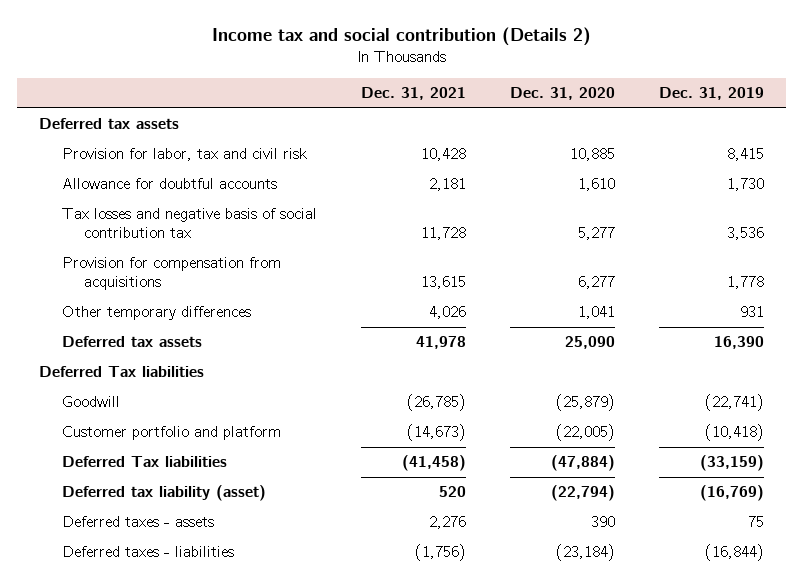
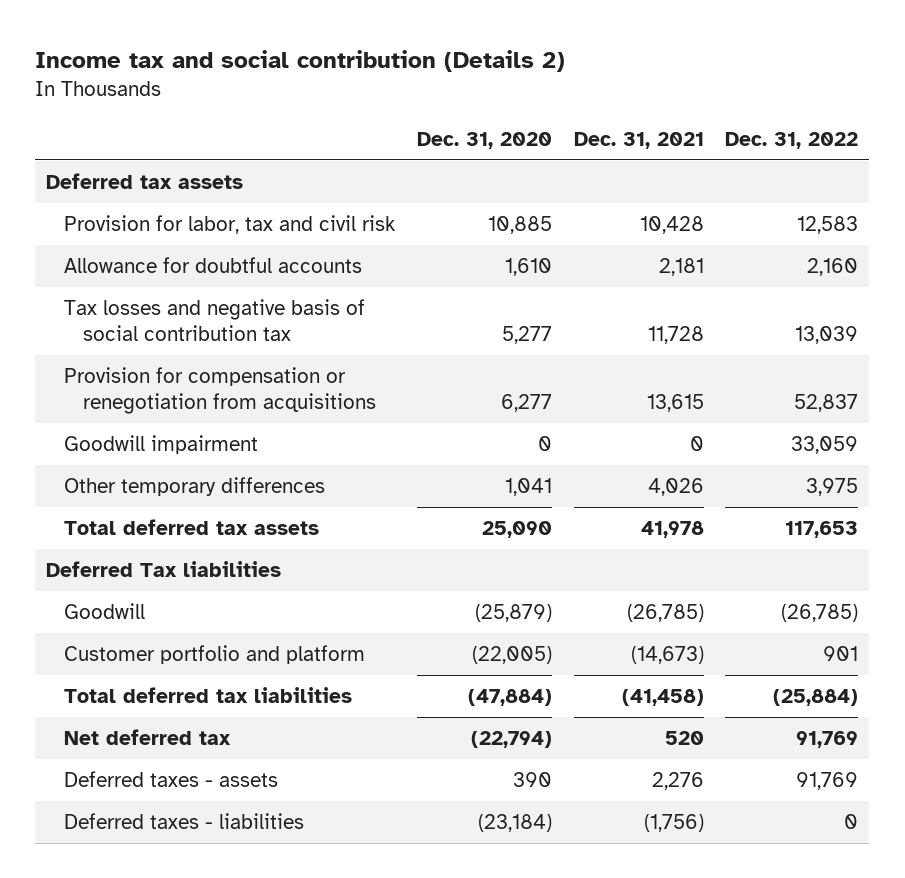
[658,87,764,101] Dec. 31, 2019 -> none
none -> [725,131,859,149] Dec. 31, 2022
[61,257,281,290] Provision for compensation from acquisitions -> [64,367,376,415] Provision for compensation or renegotiation from acquisitions
none -> [64,435,259,455] Goodwill impairment
[61,336,202,348] Deferred tax assets -> [64,519,320,536] Total deferred tax assets
[61,456,227,468] Deferred Tax liabilities -> [64,687,353,704] Total deferred tax liabilities
[61,485,266,502] Deferred tax liability (asset) -> [64,729,232,746] Net deferred tax

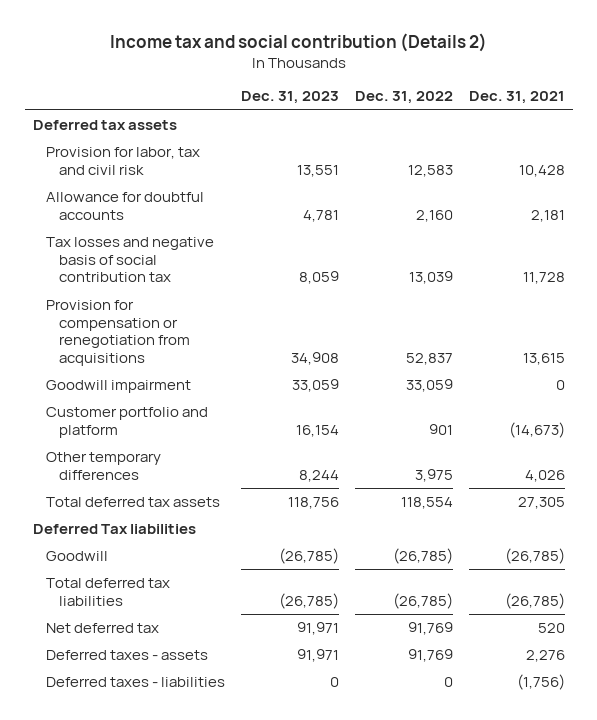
[417,131,553,149] Dec. 31, 2020 -> none
none -> [240,91,339,105] Dec. 31, 2023
[64,645,366,665] Customer portfolio and platform -> [45,407,208,438] Customer portfolio and platform
[640,521,704,539] 41,978 -> [517,497,565,510] 27,305
[785,521,859,539] 117,653 -> [400,497,453,510] 118,554
[621,689,704,707] (41,458) -> [504,592,565,609] (26,785)
[773,689,859,707] (25,884) -> [392,592,453,609] (26,785)

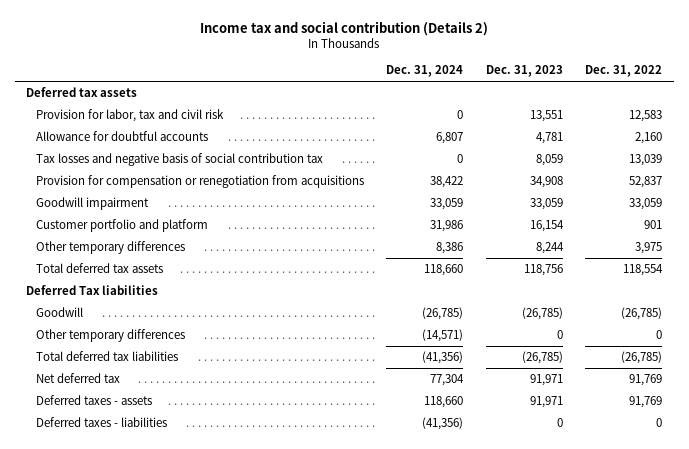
[468,91,565,105] Dec. 31, 2021 -> none
none -> [386,65,464,78] Dec. 31, 2024
none -> [35,328,185,342] Other temporary differences

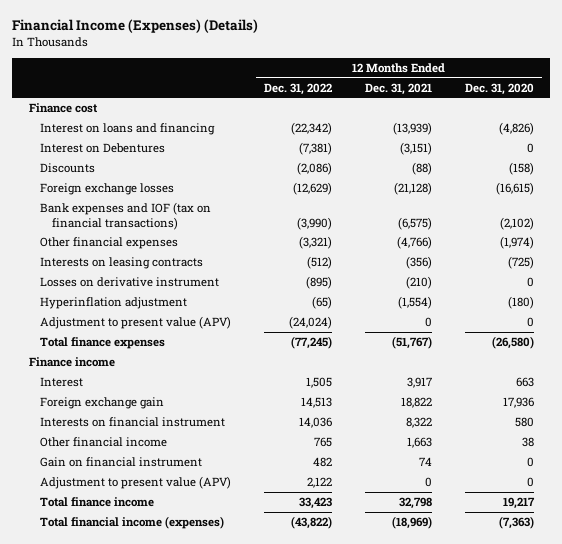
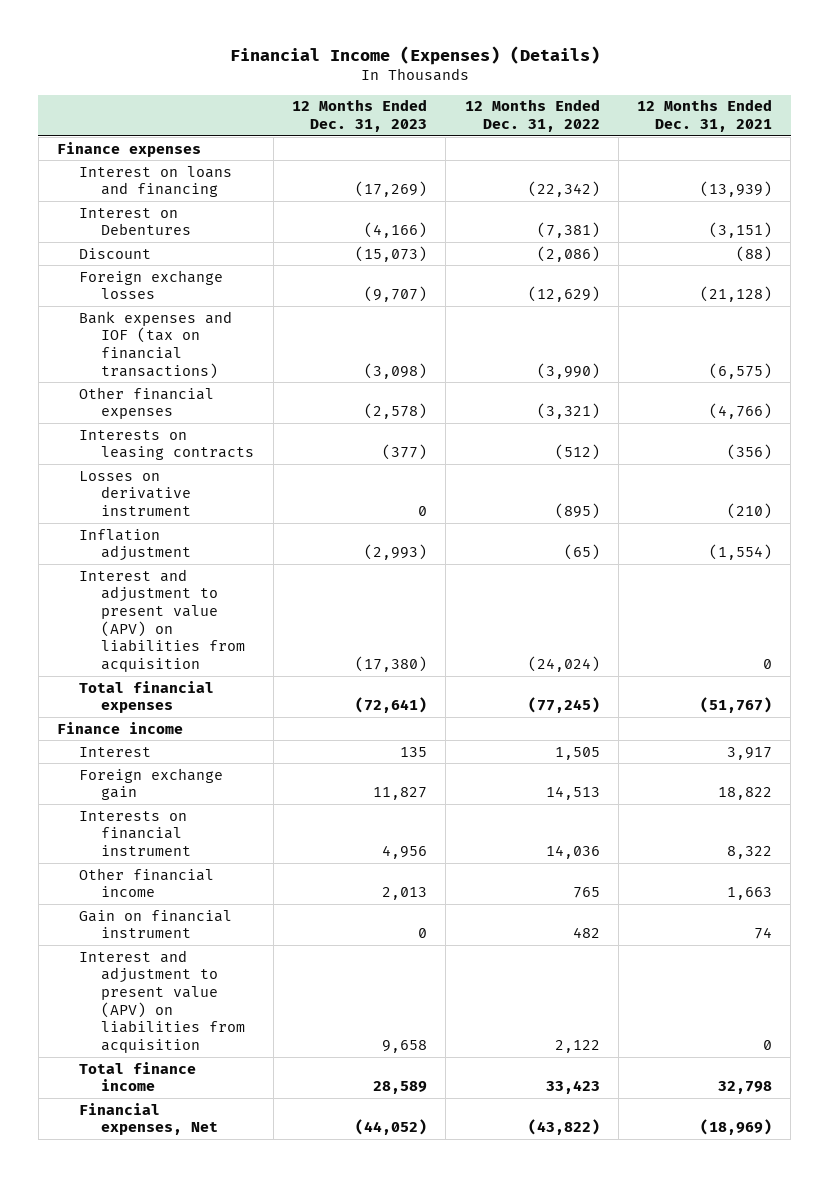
[464,82,534,95] Dec. 31, 2020 -> none
none -> [291,99,427,133] 12 Months Ended Dec. 31, 2023
[28,103,98,114] Finance cost -> [56,141,201,157] Finance expenses
[40,163,96,174] Discounts -> [79,247,152,259] Discount
[40,297,188,310] Hyperinflation adjustment -> [79,528,192,562] Inflation adjustment
[40,316,232,330] Adjustment to present value (APV) -> [79,568,246,673] Interest and adjustment to present value (APV) on liabilities from acquisition
[40,337,166,350] Total finance expenses -> [79,680,215,714] Total financial expenses
[40,476,232,490] Adjustment to present value (APV) -> [79,949,246,1054] Interest and adjustment to present value (APV) on liabilities from acquisition
[40,516,225,530] Total financial income (expenses) -> [79,1102,219,1136] Financial expenses, Net

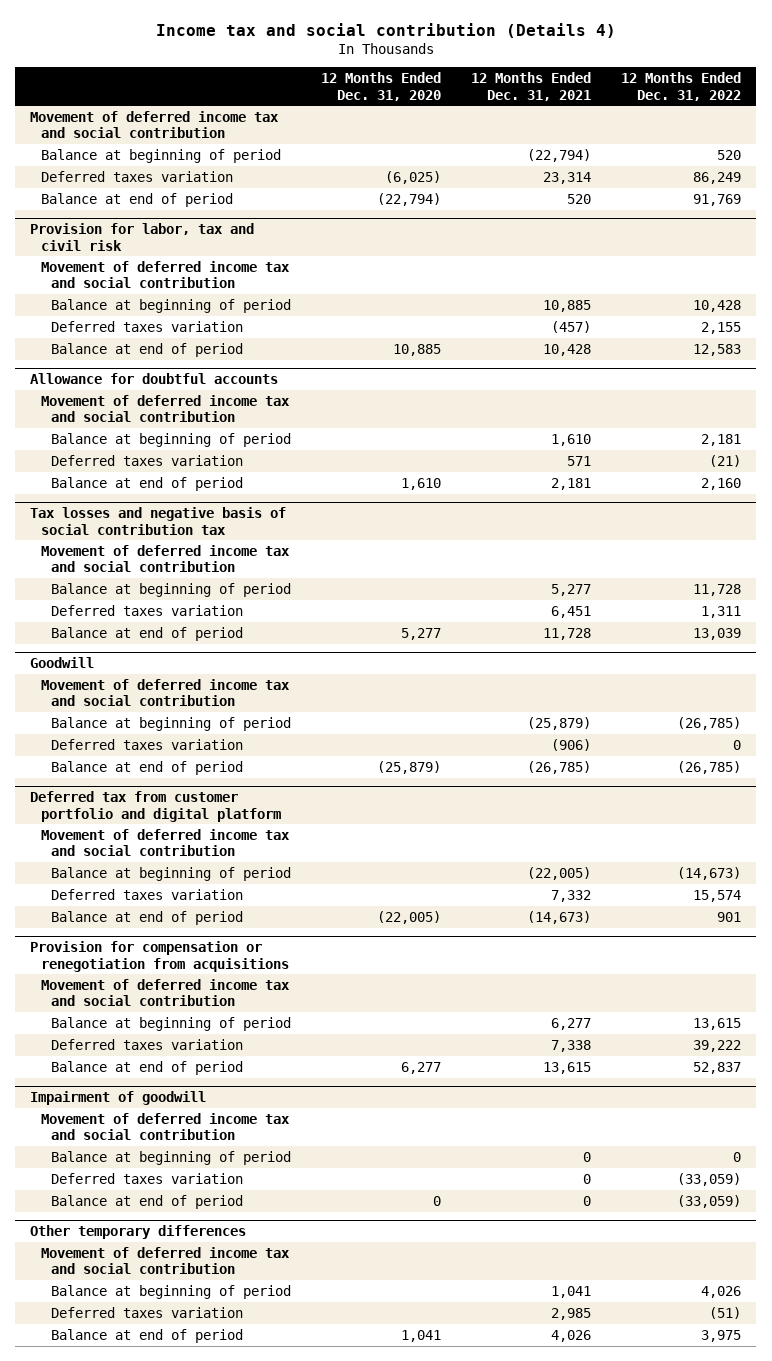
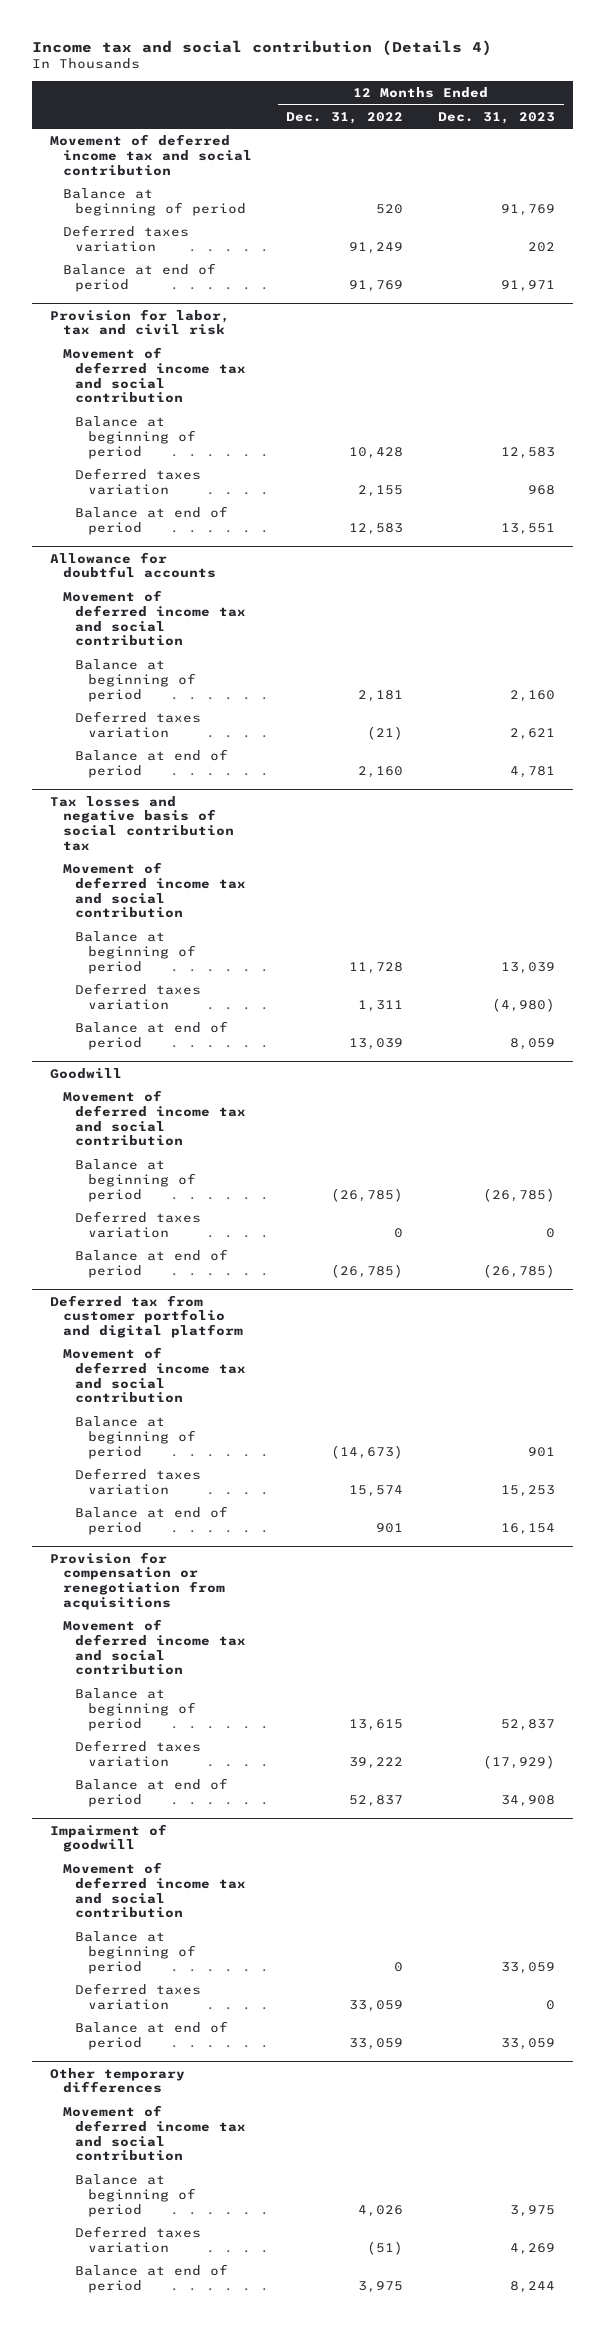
[321,71,442,101] 12 Months Ended Dec. 31, 2020 -> none
[471,71,592,101] 12 Months Ended Dec. 31, 2021 -> none
none -> [438,111,556,124] Dec. 31, 2023
[693,171,742,184] 86,249 -> [349,241,404,254] 91,249
[677,1172,742,1186] (33,059) -> [349,1999,404,2012] 33,059
[677,1194,742,1208] (33,059) -> [349,2037,404,2050] 33,059

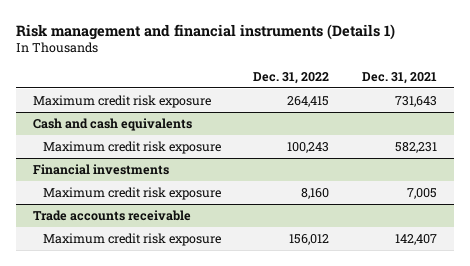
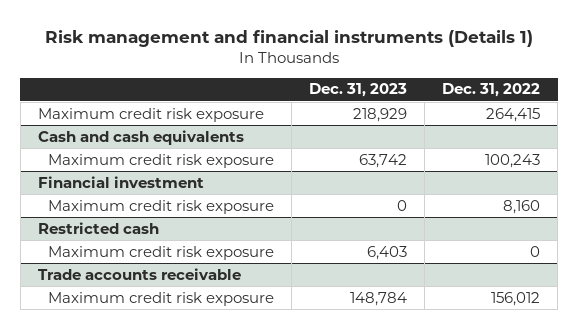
[362,71,438,84] Dec. 31, 2021 -> none
none -> [309,83,408,98] Dec. 31, 2023
[32,163,169,175] Financial investments -> [37,175,204,188] Financial investment
none -> [37,221,159,234] Restricted cash
none -> [48,245,275,260] Maximum credit risk exposure

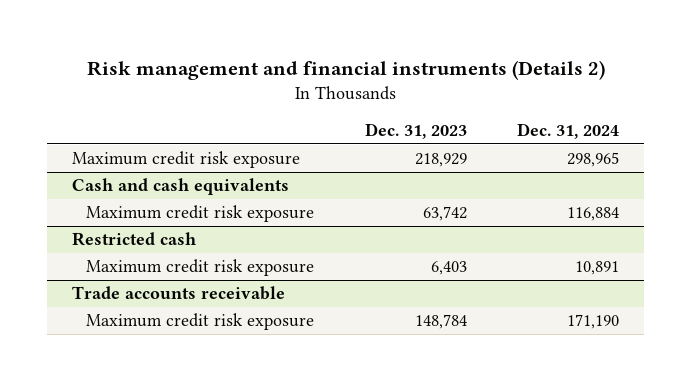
[44,30,533,48] Risk management and financial instruments (Details 1) -> [86,59,605,80] Risk management and financial instruments (Details 2)
[442,83,541,98] Dec. 31, 2022 -> none
none -> [517,123,620,140] Dec. 31, 2024
[37,175,204,188] Financial investment -> none
[48,199,275,214] Maximum credit risk exposure -> none

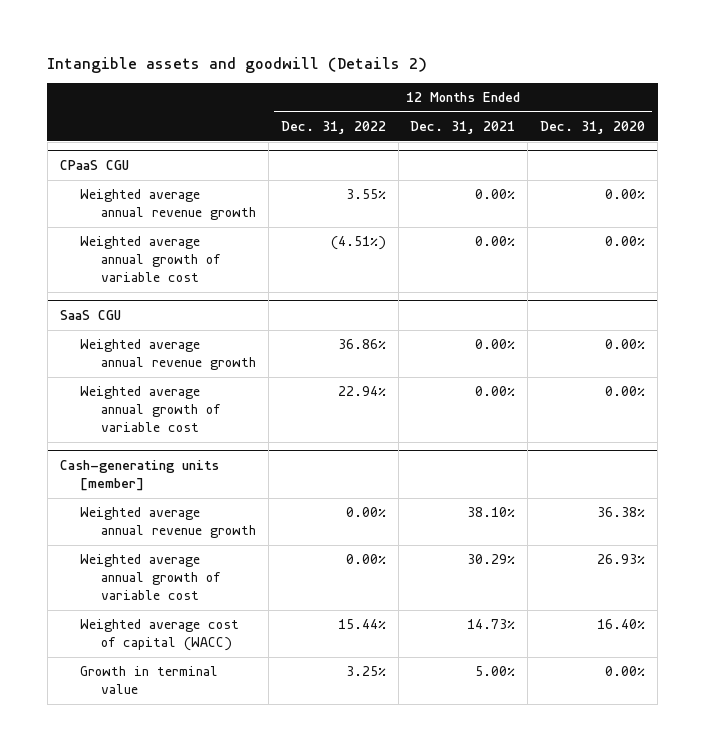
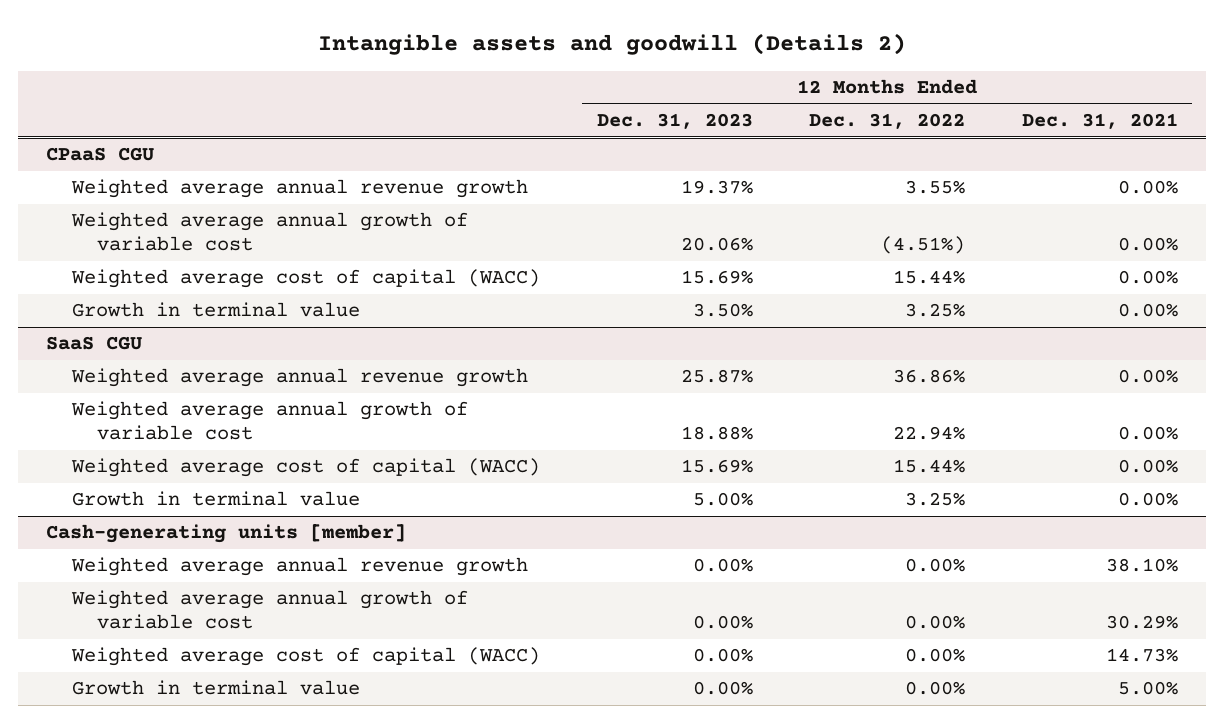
[540,120,646,134] Dec. 31, 2020 -> none
none -> [596,113,753,130] Dec. 31, 2023
none -> [70,269,540,289] Weighted average cost of capital (WACC)
none -> [71,302,360,318] Growth in terminal value
none -> [70,458,540,478] Weighted average cost of capital (WACC)
none -> [71,491,360,507] Growth in terminal value
[337,619,386,630] 15.44% -> [905,648,966,663] 0.00%
[345,666,386,677] 3.25% -> [905,681,966,696] 0.00%

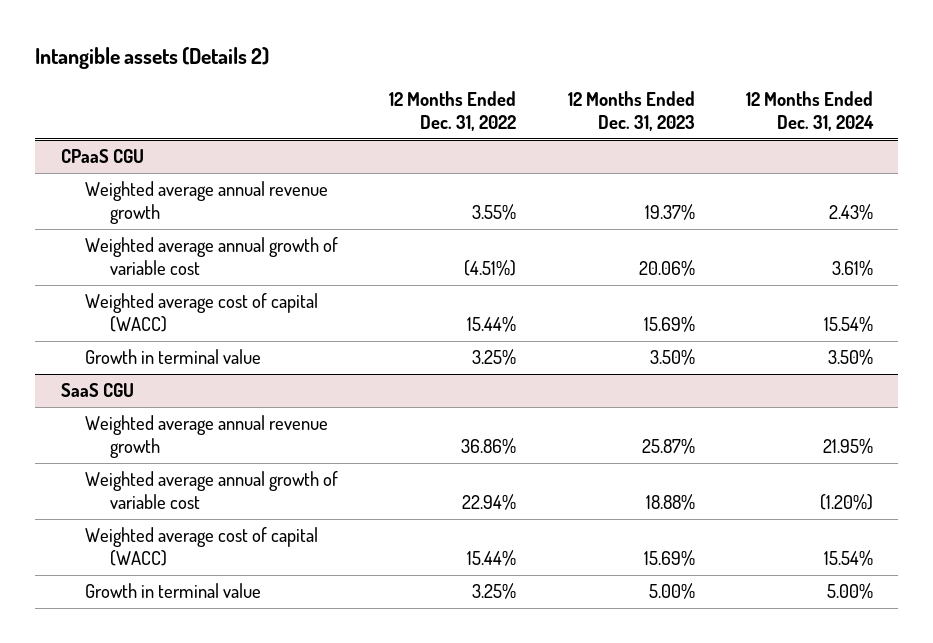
[318,33,907,56] Intangible assets and goodwill (Details 2) -> [35,47,270,70] Intangible assets (Details 2)
[1021,113,1178,130] Dec. 31, 2021 -> none
none -> [745,91,874,132] 12 Months Ended Dec. 31, 2024
[46,524,407,544] Cash-generating units [member] -> none
[70,557,528,577] Weighted average annual revenue growth -> none
[70,590,468,630] Weighted average annual growth of variable cost -> none
[70,647,540,667] Weighted average cost of capital (WACC) -> none
[71,680,360,696] Growth in terminal value -> none

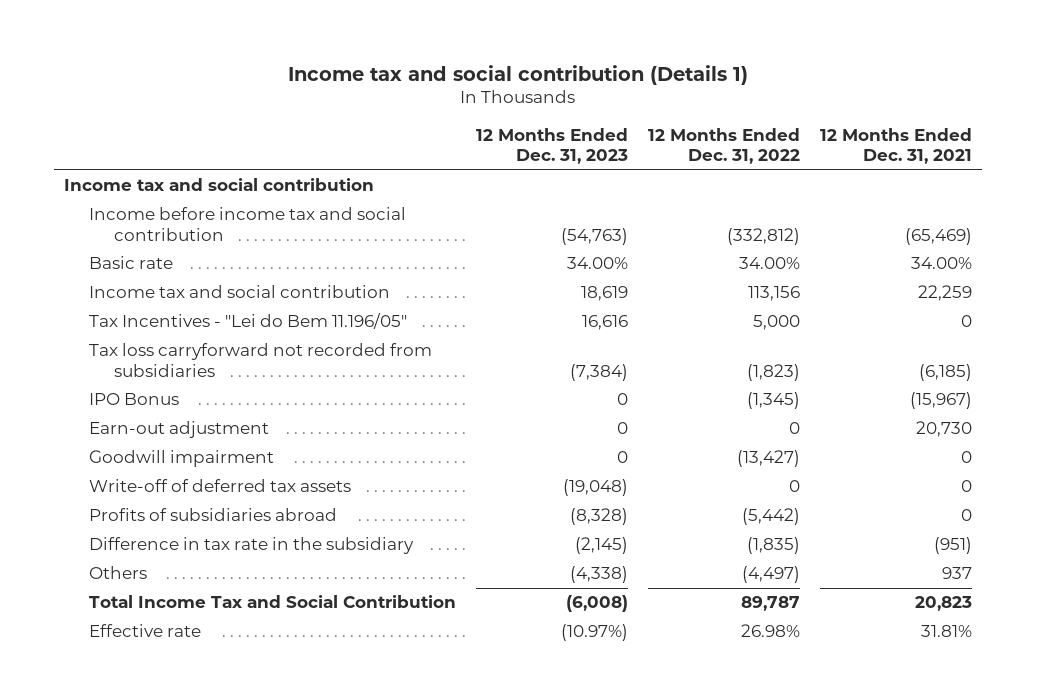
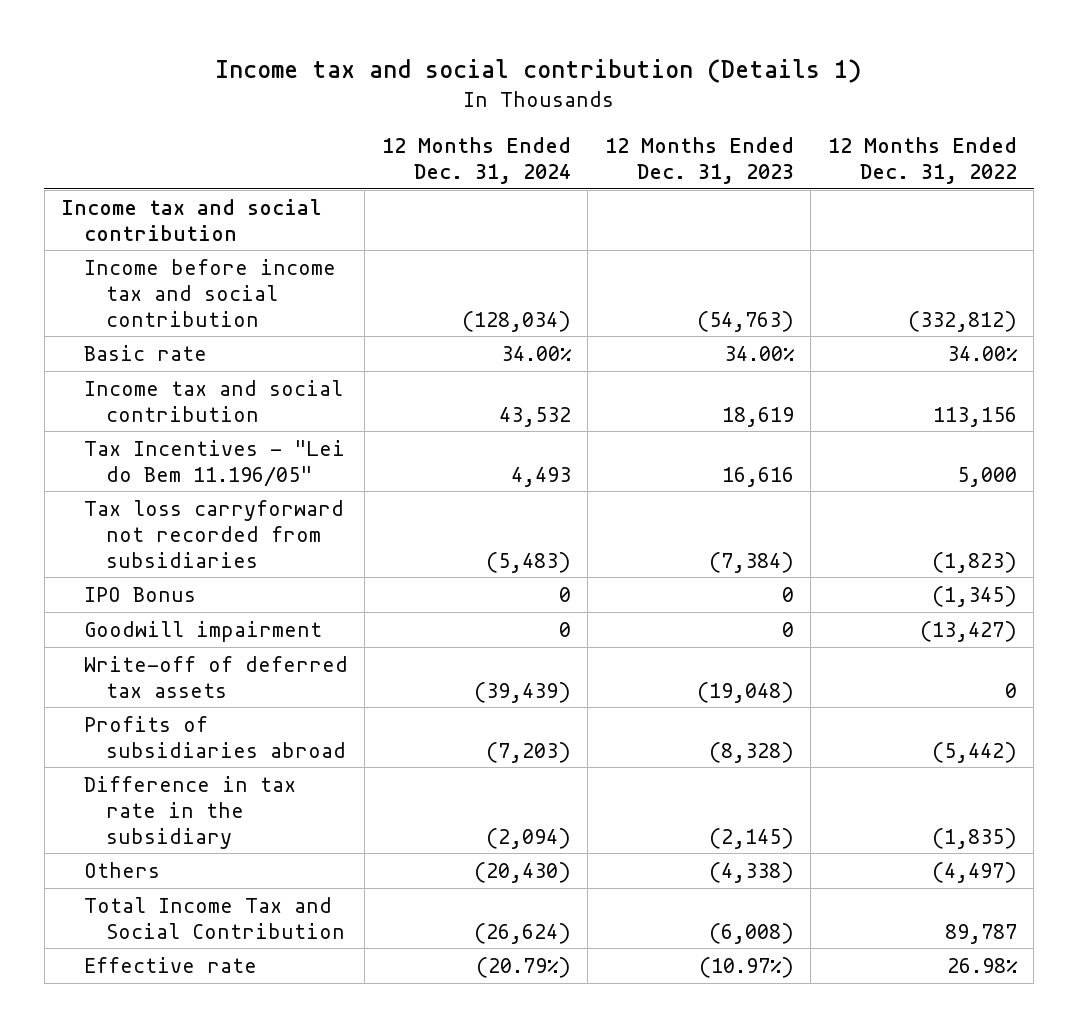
[820,127,973,165] 12 Months Ended Dec. 31, 2021 -> none
none -> [381,137,571,185] 12 Months Ended Dec. 31, 2024
[89,421,270,439] Earn-out adjustment -> none

